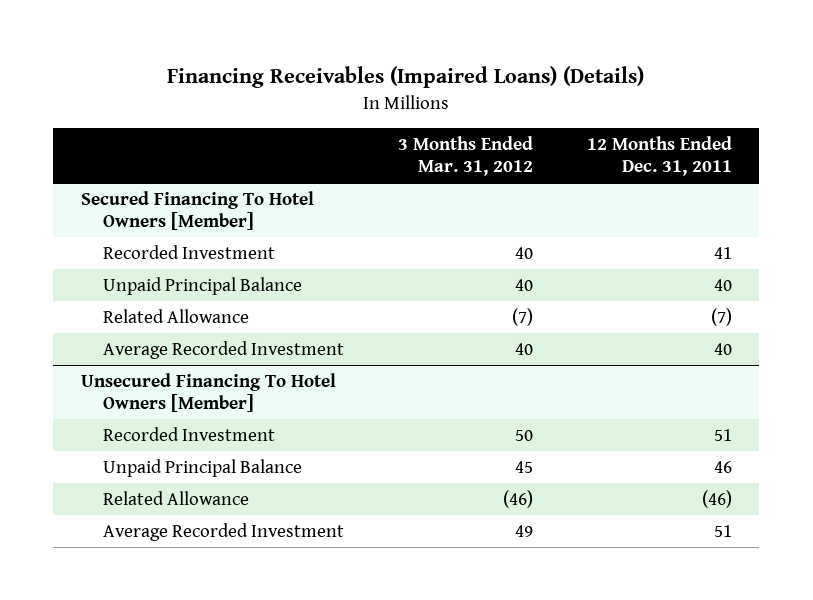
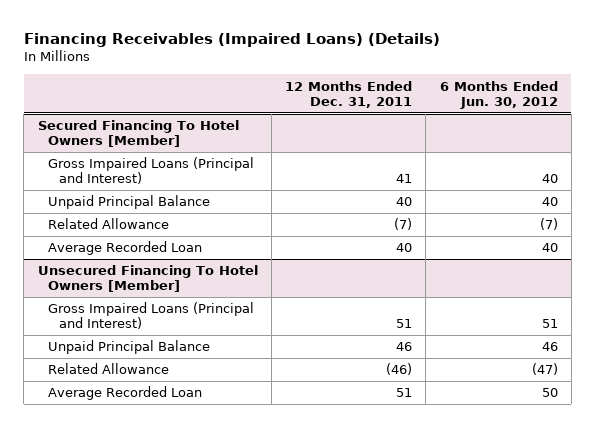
[397,136,533,177] 3 Months Ended Mar. 31, 2012 -> none
none -> [439,80,558,109] 6 Months Ended Jun. 30, 2012
[102,244,275,259] Recorded Investment -> [48,157,255,185] Gross Impaired Loans (Principal and Interest)
[102,340,344,359] Average Recorded Investment -> [48,241,203,256] Average Recorded Loan
[102,426,275,441] Recorded Investment -> [48,302,255,330] Gross Impaired Loans (Principal and Interest)
[102,522,344,541] Average Recorded Investment -> [48,386,203,401] Average Recorded Loan

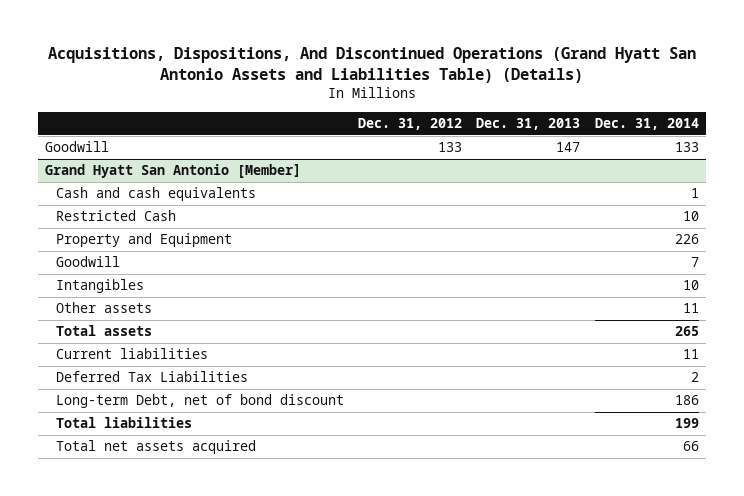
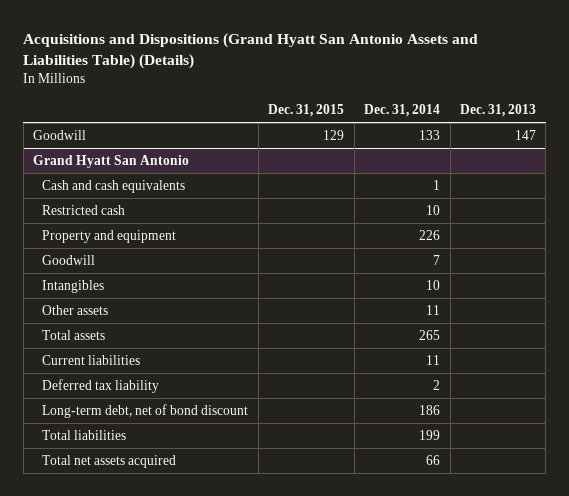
[47,46,696,83] Acquisitions, Dispositions, And Discontinued Operations (Grand Hyatt San Antonio Assets and Liabilities Table) (Details) -> [23,33,479,70] Acquisitions and Dispositions (Grand Hyatt San Antonio Assets and Liabilities Table) (Details)
[358,117,463,130] Dec. 31, 2012 -> none
none -> [268,104,345,118] Dec. 31, 2015
[45,164,302,179] Grand Hyatt San Antonio [Member] -> [32,155,189,169] Grand Hyatt San Antonio
[56,210,177,222] Restricted Cash -> [42,205,126,216] Restricted cash
[56,233,233,248] Property and Equipment -> [42,230,177,244] Property and equipment
[56,371,249,383] Deferred Tax Liabilities -> [42,379,160,394] Deferred tax liability
[56,394,345,409] Long-term Debt, net of bond discount -> [42,404,249,419] Long-term debt, net of bond discount

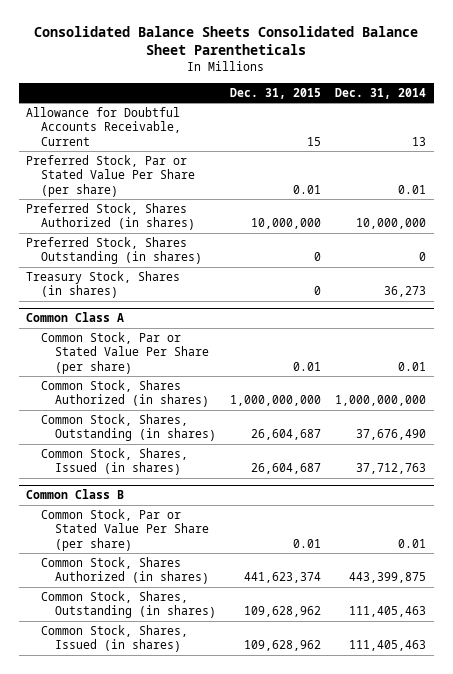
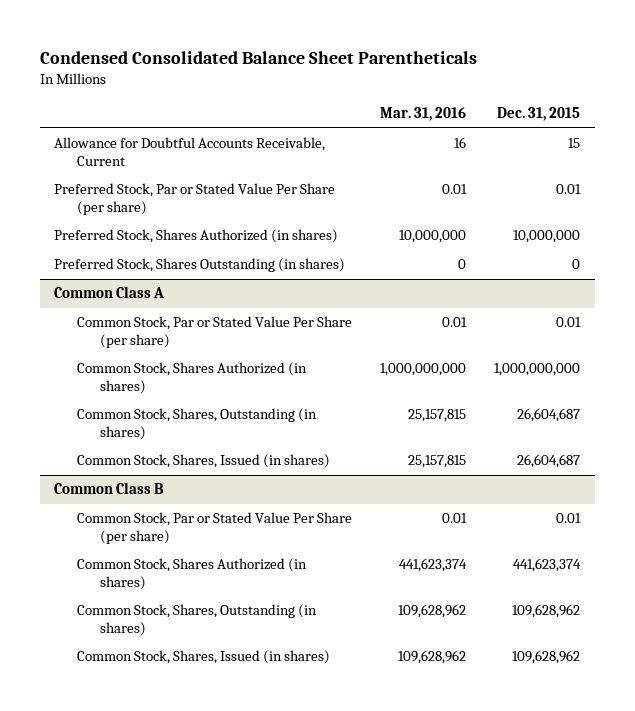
[34,26,419,56] Consolidated Balance Sheets Consolidated Balance Sheet Parentheticals -> [40,50,478,64] Condensed Consolidated Balance Sheet Parentheticals
[335,87,427,99] Dec. 31, 2014 -> none
none -> [380,107,467,122] Mar. 31, 2016
[26,270,181,299] Treasury Stock, Shares (in shares) -> none

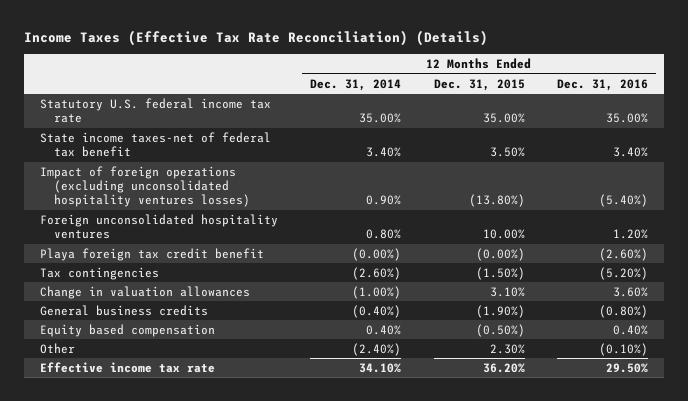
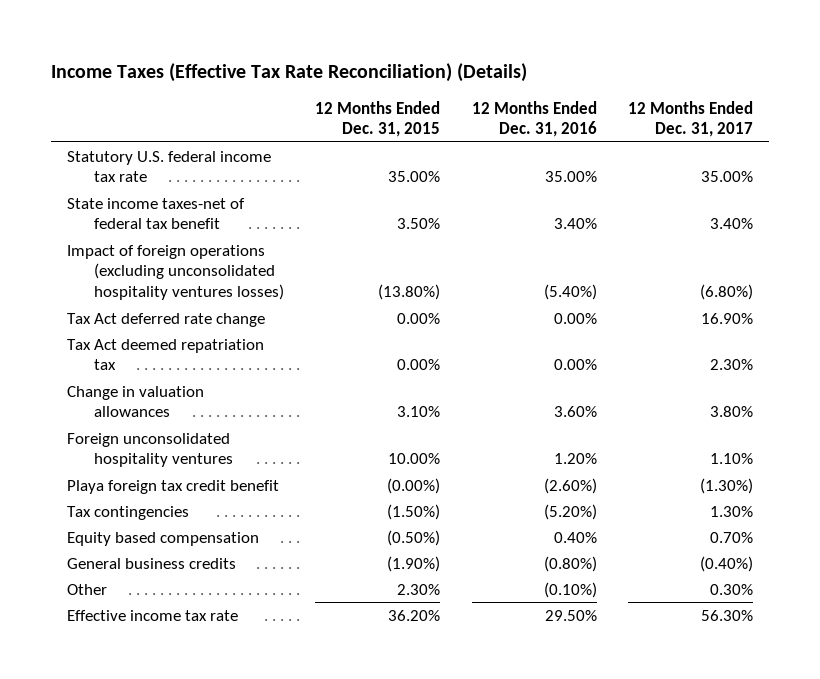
[310,78,402,91] Dec. 31, 2014 -> none
none -> [628,100,754,138] 12 Months Ended Dec. 31, 2017
none -> [66,312,265,327] Tax Act deferred rate change
none -> [66,338,264,371] Tax Act deemed repatriation tax
[40,285,251,299] Change in valuation allowances -> [66,385,204,418] Change in valuation allowances
[40,304,209,316] General business credits -> [66,557,236,569] General business credits

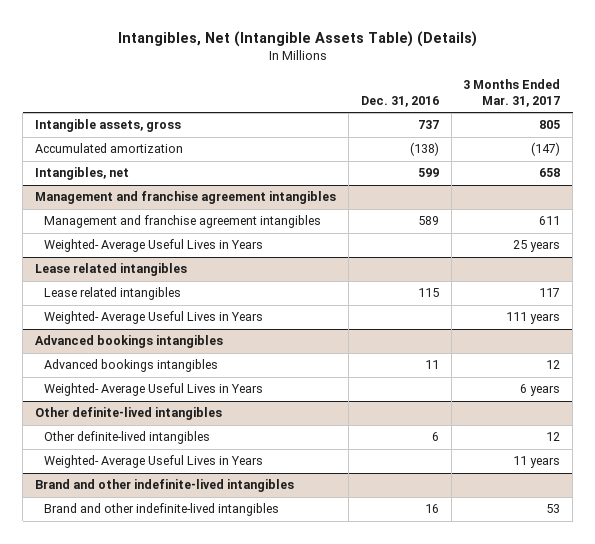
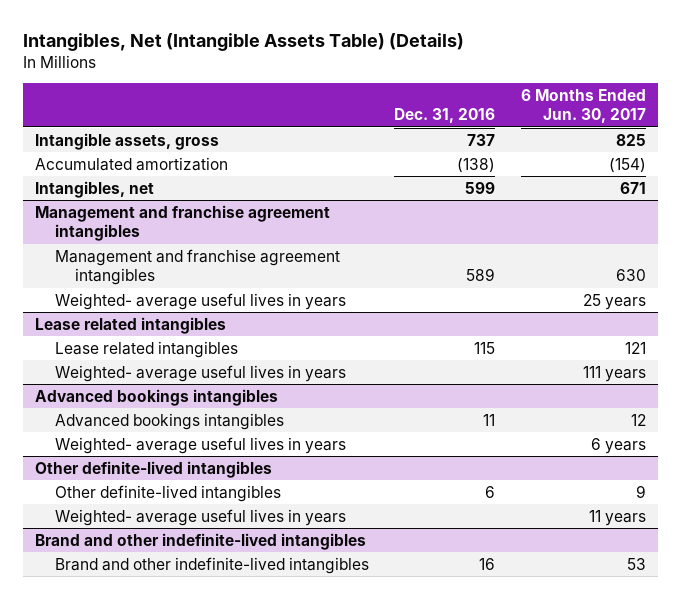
[463,78,561,107] 3 Months Ended Mar. 31, 2017 -> none
none -> [520,88,646,124] 6 Months Ended Jun. 30, 2017
[44,239,264,253] Weighted- Average Useful Lives in Years -> [55,292,347,310] Weighted- average useful lives in years
[44,311,264,325] Weighted- Average Useful Lives in Years -> [55,364,347,382] Weighted- average useful lives in years
[44,383,264,397] Weighted- Average Useful Lives in Years -> [55,436,347,454] Weighted- average useful lives in years
[44,455,264,469] Weighted- Average Useful Lives in Years -> [55,508,347,526] Weighted- average useful lives in years

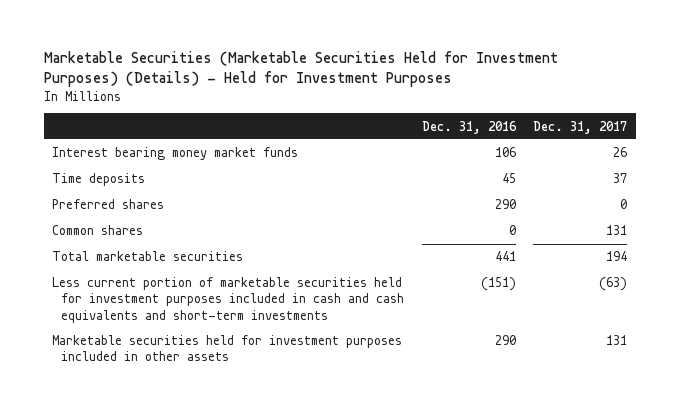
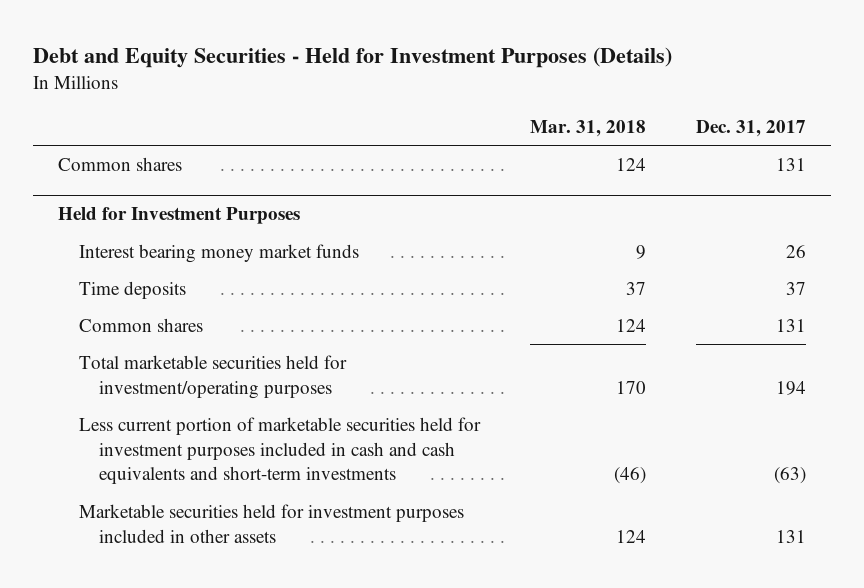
[43,51,558,88] Marketable Securities (Marketable Securities Held for Investment Purposes) (Details) - Held for Investment Purposes -> [33,46,673,68] Debt and Equity Securities - Held for Investment Purposes (Details)
[421,120,517,134] Dec. 31, 2016 -> none
none -> [529,119,646,137] Mar. 31, 2018
none -> [58,157,183,172] Common shares
none -> [58,207,301,225] Held for Investment Purposes
[52,199,165,210] Preferred shares -> none
[52,251,244,262] Total marketable securities -> [78,355,347,399] Total marketable securities held for investment/operating purposes

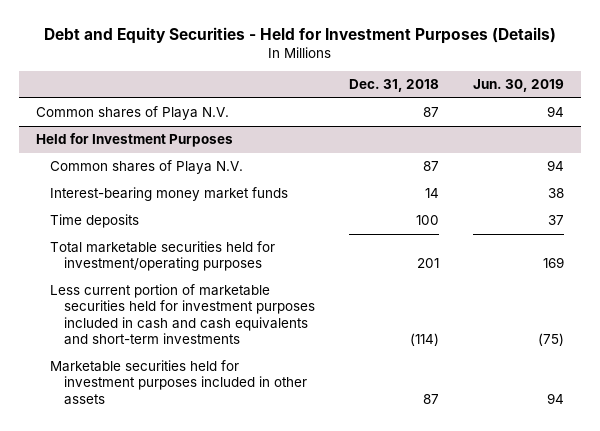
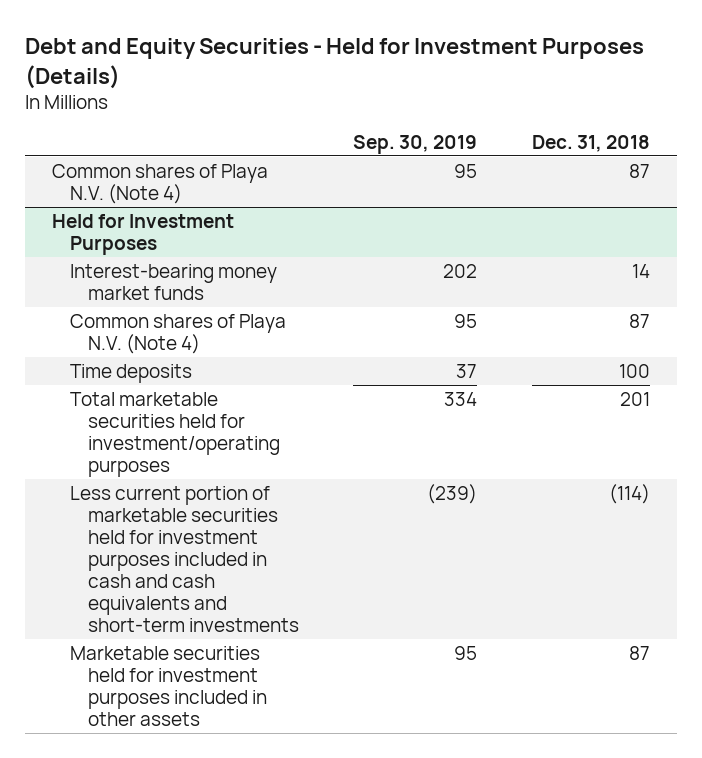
[473,79,565,93] Jun. 30, 2019 -> none
none -> [353,135,478,155] Sep. 30, 2019
[36,106,230,121] Common shares of Playa N.V. -> [52,163,269,204] Common shares of Playa N.V. (Note 4)
[50,160,244,175] Common shares of Playa N.V. -> none
none -> [69,313,286,354] Common shares of Playa N.V. (Note 4)

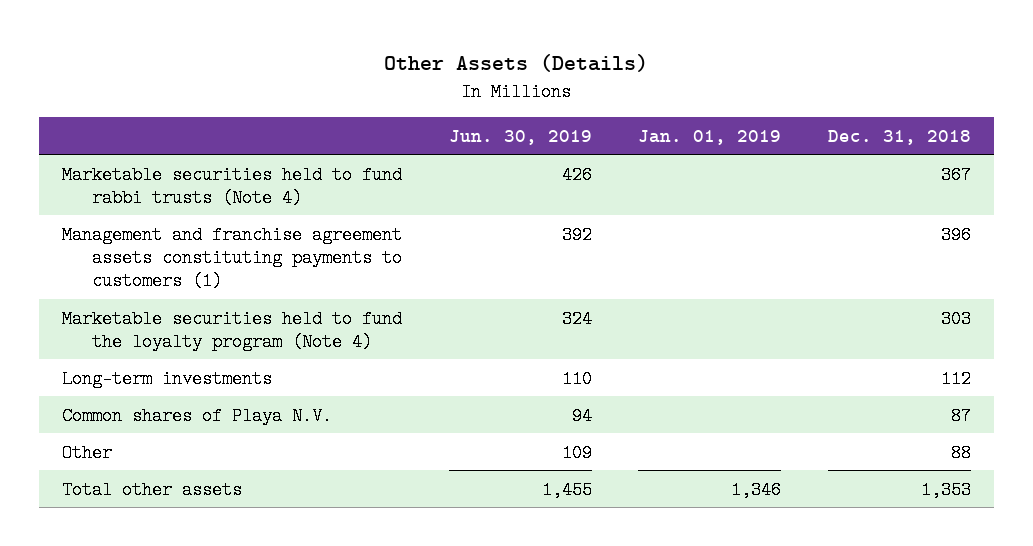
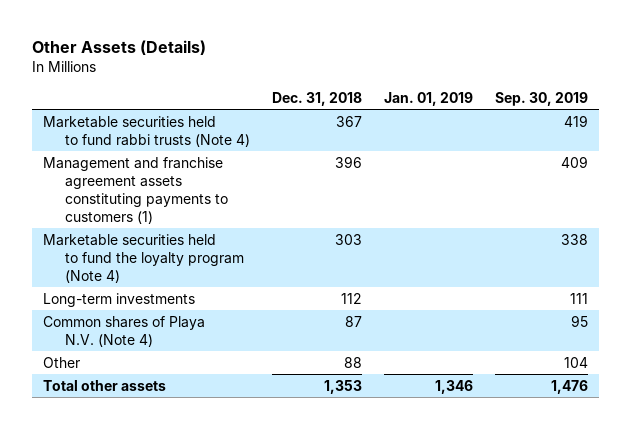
[448,129,592,145] Jun. 30, 2019 -> none
none -> [494,91,588,106] Sep. 30, 2019
[62,406,333,425] Common shares of Playa N.V. -> [42,315,205,347] Common shares of Playa N.V. (Note 4)

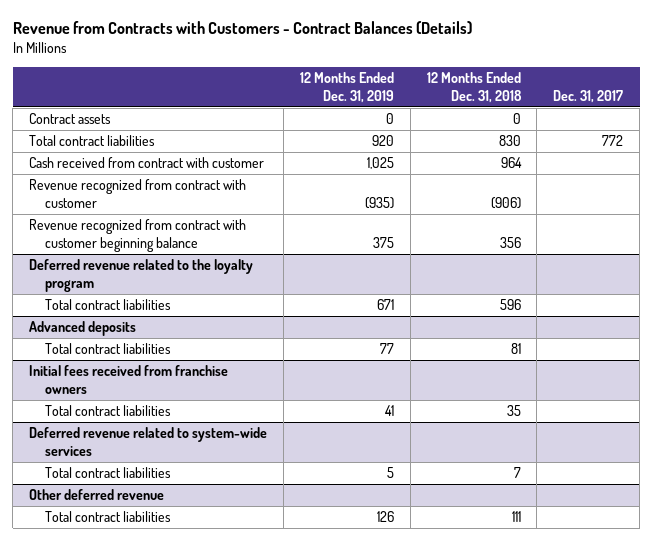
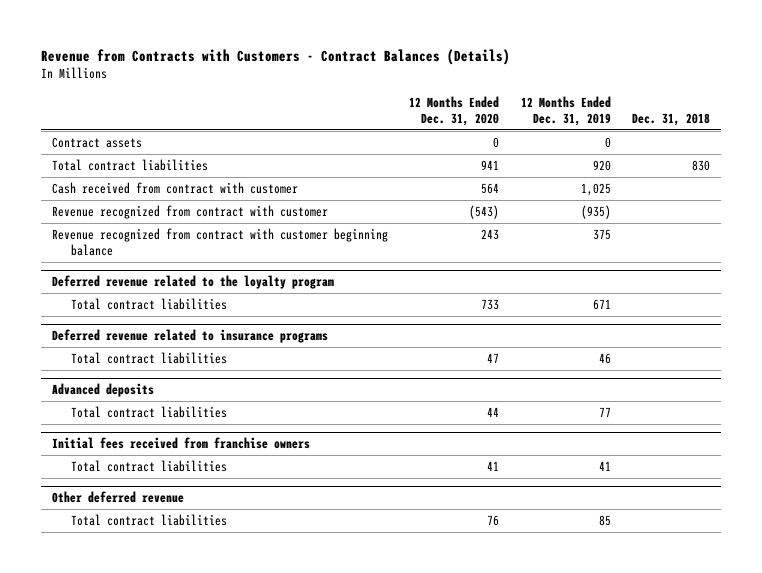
[426,72,522,103] 12 Months Ended Dec. 31, 2018 -> none
[553,89,624,103] Dec. 31, 2017 -> none
none -> [409,95,500,126] 12 Months Ended Dec. 31, 2020
none -> [632,112,711,126] Dec. 31, 2018
none -> [51,328,328,343] Deferred revenue related to insurance programs
none -> [70,351,227,364] Total contract liabilities
[29,427,268,456] Deferred revenue related to system-wide services -> none
[44,467,171,479] Total contract liabilities -> none
[376,511,394,523] 126 -> [598,514,611,526] 85

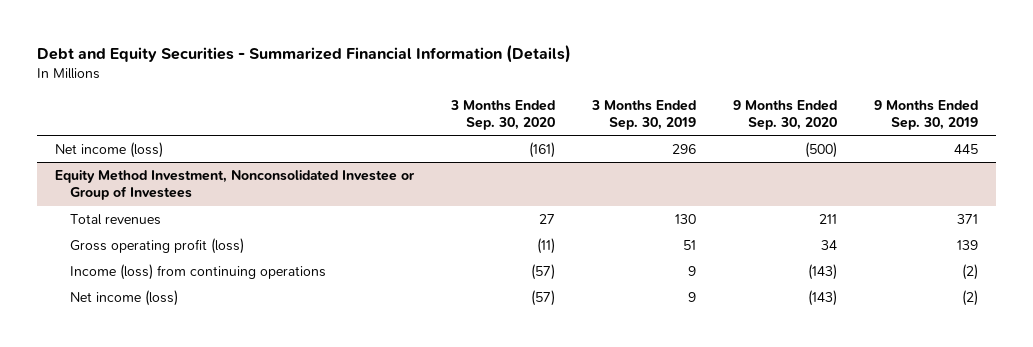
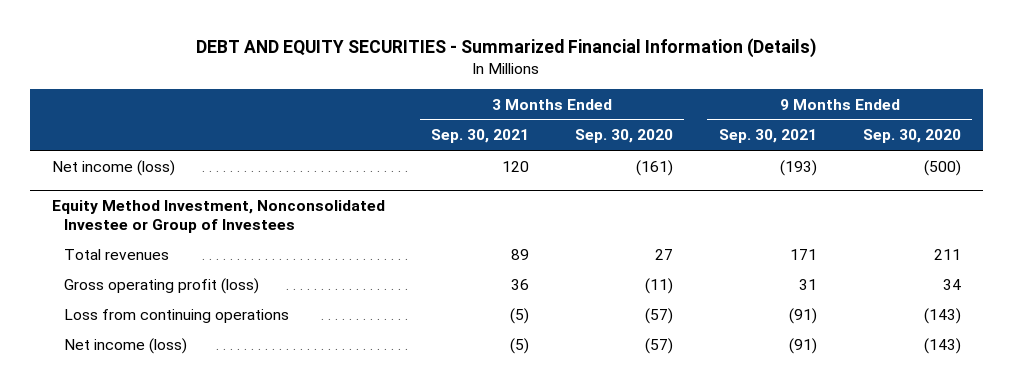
[36,44,571,63] Debt and Equity Securities - Summarized Financial Information (Details) -> [196,38,817,59] DEBT AND EQUITY SECURITIES - Summarized Financial Information (Details)
[590,99,696,131] 3 Months Ended Sep. 30, 2019 -> none
[873,99,978,131] 9 Months Ended Sep. 30, 2019 -> none
none -> [431,129,530,144] Sep. 30, 2021
none -> [718,129,817,144] Sep. 30, 2021
[70,263,327,280] Income (loss) from continuing operations -> [63,308,289,323] Loss from continuing operations

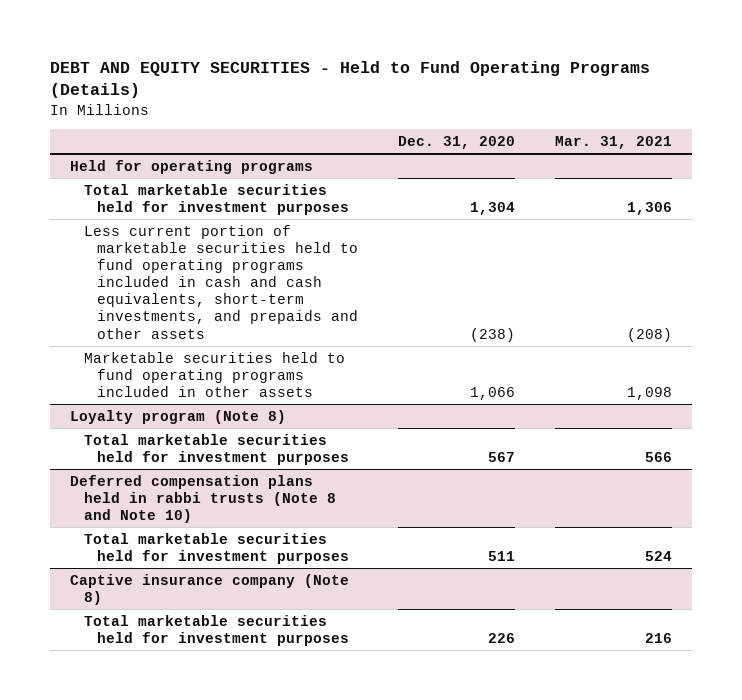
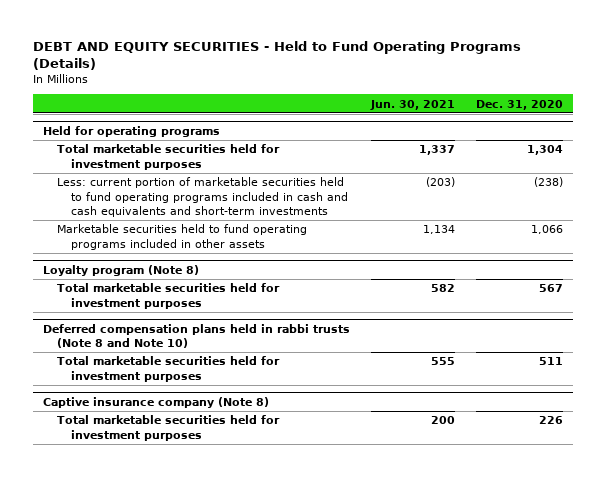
[554,136,672,150] Mar. 31, 2021 -> none
none -> [369,99,455,110] Jun. 30, 2021
[83,224,359,339] Less current portion of marketable securities held to fund operating programs included in cash and cash equivalents, short-term investments, and prepaids and other assets -> [57,177,348,217] Less: current portion of marketable securities held to fund operating programs included in cash and cash equivalents and short-term investments

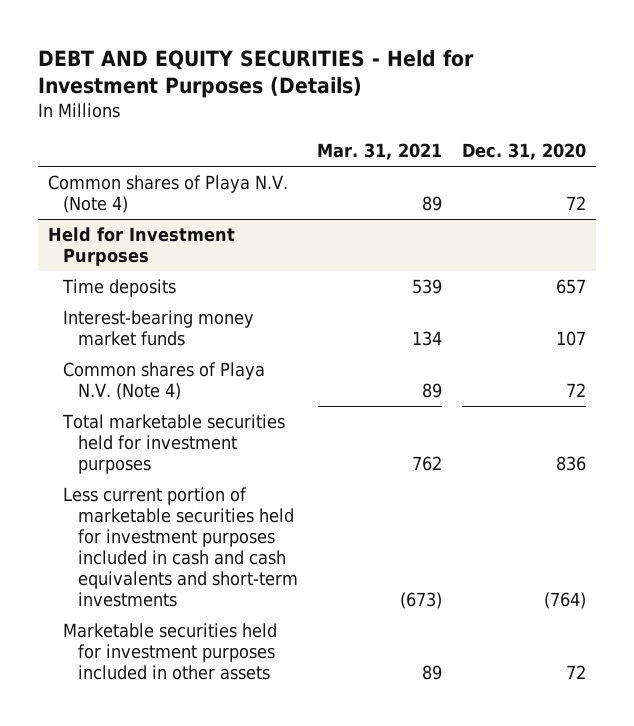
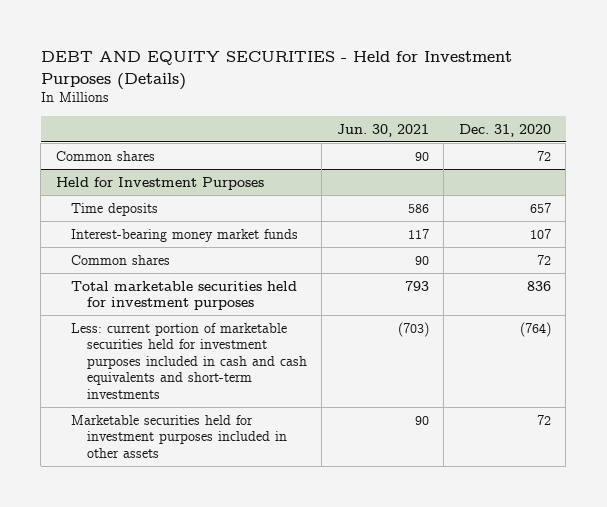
[317,143,443,161] Mar. 31, 2021 -> none
none -> [336,123,429,137] Jun. 30, 2021
[47,175,288,214] Common shares of Playa N.V. (Note 4) -> [55,150,155,161] Common shares
[62,362,265,401] Common shares of Playa N.V. (Note 4) -> [71,254,171,265] Common shares
[62,487,298,608] Less current portion of marketable securities held for investment purposes included in cash and cash equivalents and short-term investments -> [71,322,308,399] Less: current portion of marketable securities held for investment purposes included in cash and cash equivalents and short-term investments

